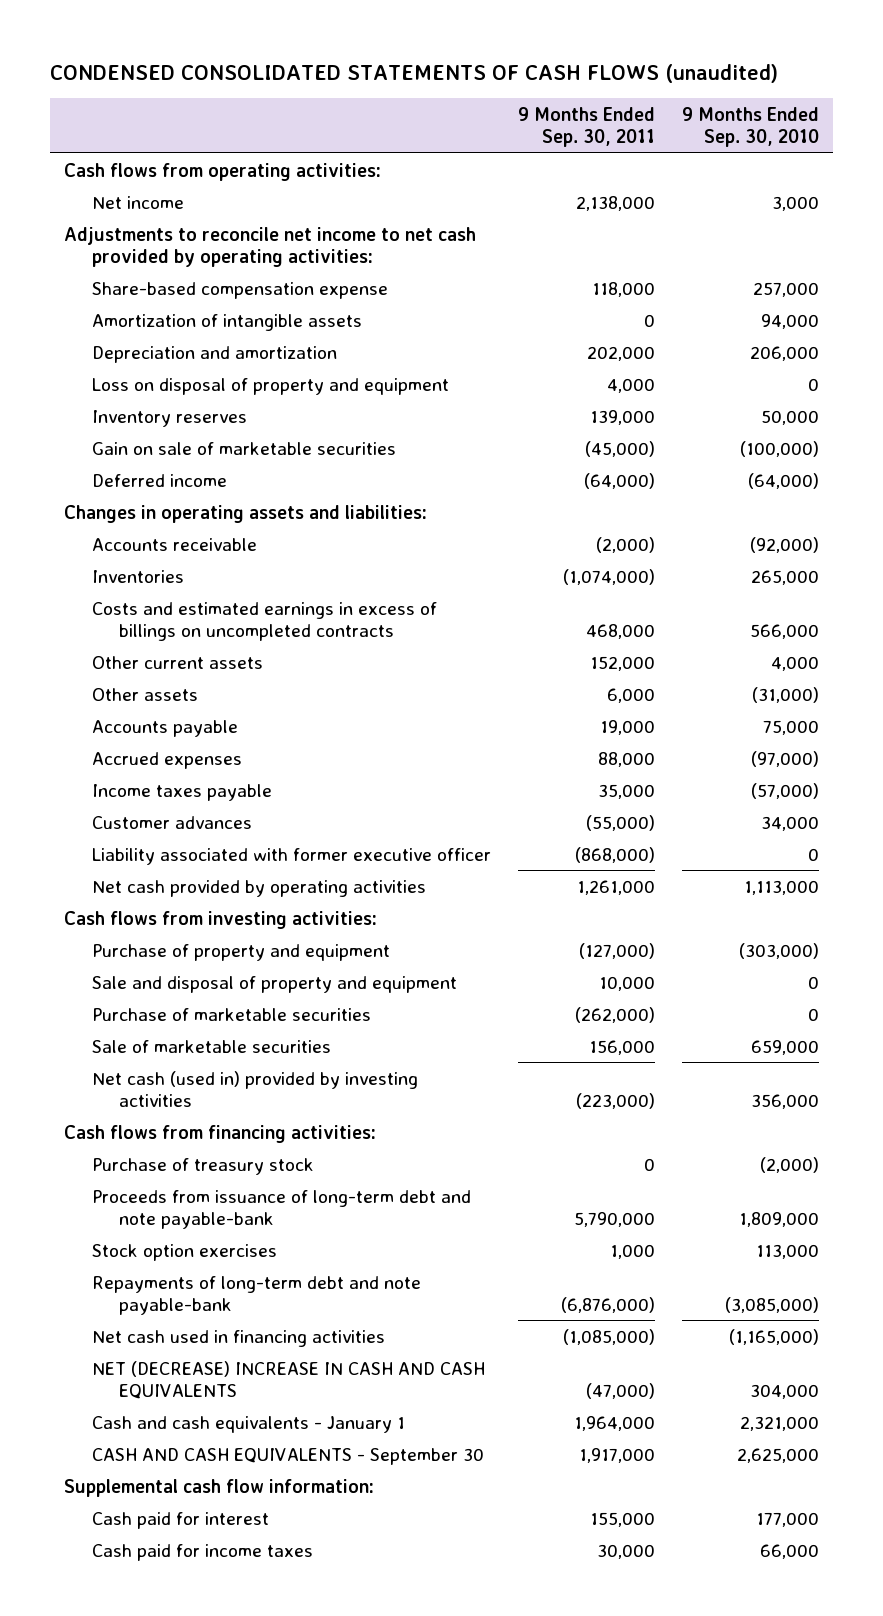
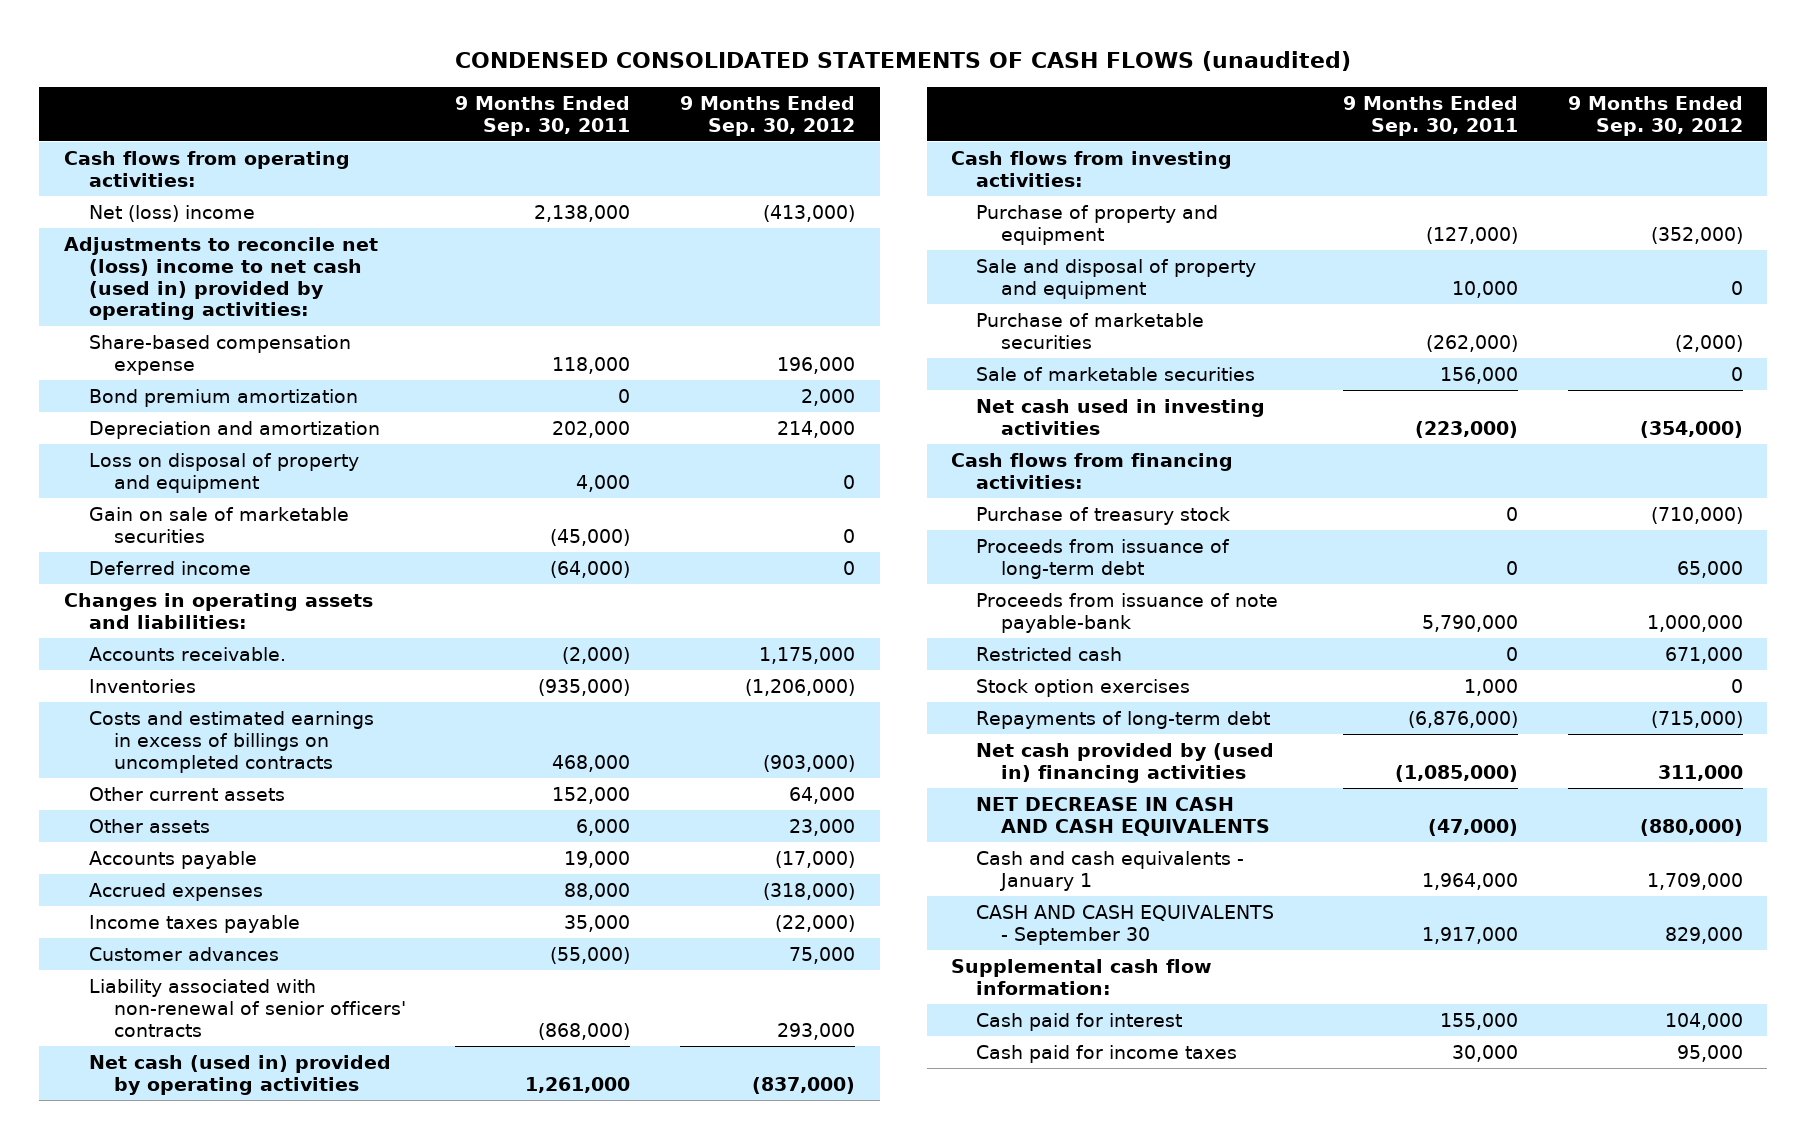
[682,106,820,147] 9 Months Ended Sep. 30, 2010 -> none
none -> [679,95,855,136] 9 Months Ended Sep. 30, 2012
[91,195,184,209] Net income -> [88,204,255,222] Net (loss) income
[64,226,477,267] Adjustments to reconcile net income to net cash provided by operating activities: -> [63,236,378,321] Adjustments to reconcile net (loss) income to net cash (used in) provided by operating activities:
[91,313,362,331] Amortization of intangible assets -> none
none -> [88,388,358,407] Bond premium amortization
[91,409,247,427] Inventory reserves -> none
[91,537,257,551] Accounts receivable -> [88,646,286,661] Accounts receivable.
[562,568,655,585] (1,074,000) -> [538,678,631,696] (935,000)
[91,847,491,865] Liability associated with former executive officer -> [88,978,406,1037] Liability associated with non-renewal of senior officers' contracts
[91,879,426,897] Net cash provided by operating activities -> [88,1054,391,1095] Net cash (used in) provided by operating activities
[91,1070,418,1107] Net cash (used in) provided by investing activities -> [976,398,1266,435] Net cash used in investing activities
[91,1189,471,1229] Proceeds from issuance of long-term debt and note payable-bank -> [976,538,1231,579] Proceeds from issuance of long-term debt
[573,1211,655,1227] 5,790,000 -> [1505,560,1518,575] 0
none -> [976,592,1279,633] Proceeds from issuance of note payable-bank
none -> [976,646,1123,661] Restricted cash
[91,1275,421,1315] Repayments of long-term debt and note payable-bank -> [976,710,1271,729] Repayments of long-term debt
[91,1329,385,1347] Net cash used in financing activities -> [976,742,1275,783] Net cash provided by (used in) financing activities
[91,1360,485,1399] NET (DECREASE) INCREASE IN CASH AND CASH EQUIVALENTS -> [976,796,1271,836] NET DECREASE IN CASH AND CASH EQUIVALENTS

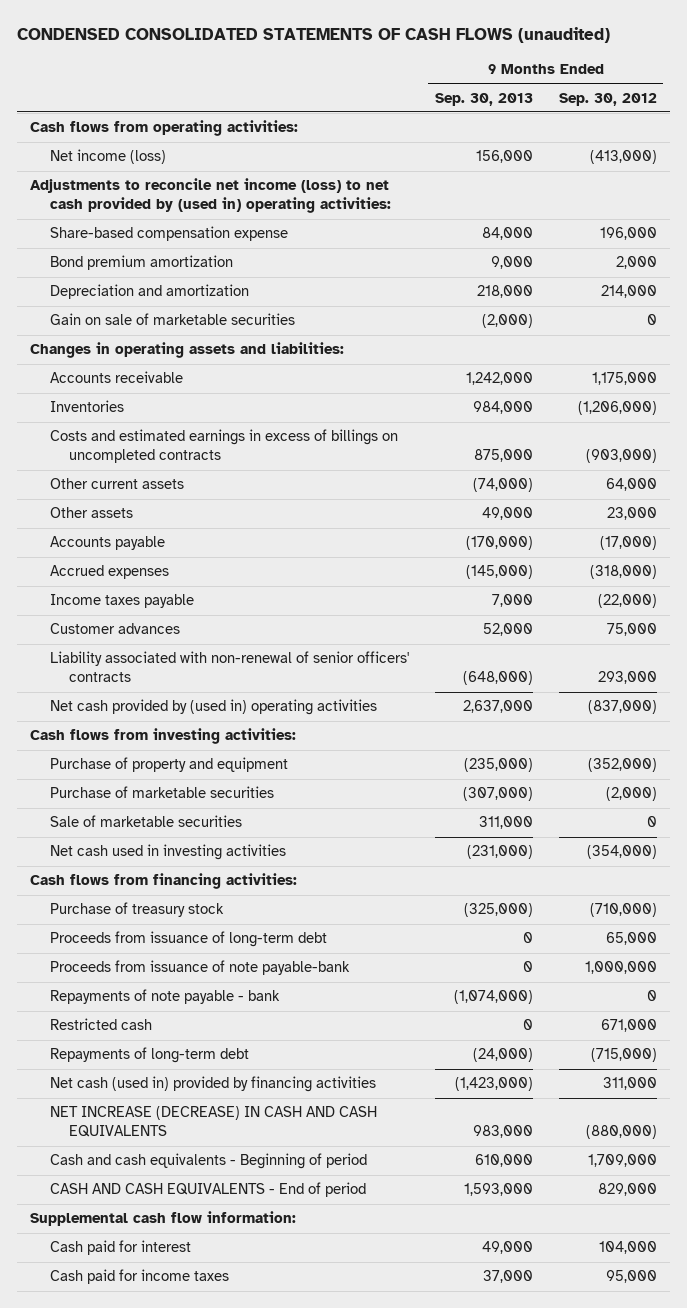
[455,95,631,136] 9 Months Ended Sep. 30, 2011 -> none
none -> [434,92,533,106] Sep. 30, 2013
[88,204,255,222] Net (loss) income -> [49,149,166,165] Net income (loss)
[63,236,378,321] Adjustments to reconcile net (loss) income to net cash (used in) provided by operating activities: -> [30,178,391,214] Adjustments to reconcile net income (loss) to net cash provided by (used in) operating activities:
[88,452,359,493] Loss on disposal of property and equipment -> none
[88,560,251,575] Deferred income -> none
[88,646,286,661] Accounts receivable. -> [49,371,183,384] Accounts receivable
[88,1054,391,1095] Net cash (used in) provided by operating activities -> [49,699,377,716] Net cash provided by (used in) operating activities
[976,258,1257,299] Sale and disposal of property and equipment -> none
none -> [49,989,280,1005] Repayments of note payable - bank
[976,678,1191,697] Stock option exercises -> none
[976,742,1275,783] Net cash provided by (used in) financing activities -> [49,1076,376,1093] Net cash (used in) provided by financing activities
[976,796,1271,836] NET DECREASE IN CASH AND CASH EQUIVALENTS -> [49,1106,377,1138] NET INCREASE (DECREASE) IN CASH AND CASH EQUIVALENTS
[976,850,1245,891] Cash and cash equivalents - January 1 -> [49,1153,367,1170] Cash and cash equivalents - Beginning of period
[976,904,1275,945] CASH AND CASH EQUIVALENTS - September 30 -> [49,1182,366,1198] CASH AND CASH EQUIVALENTS - End of period

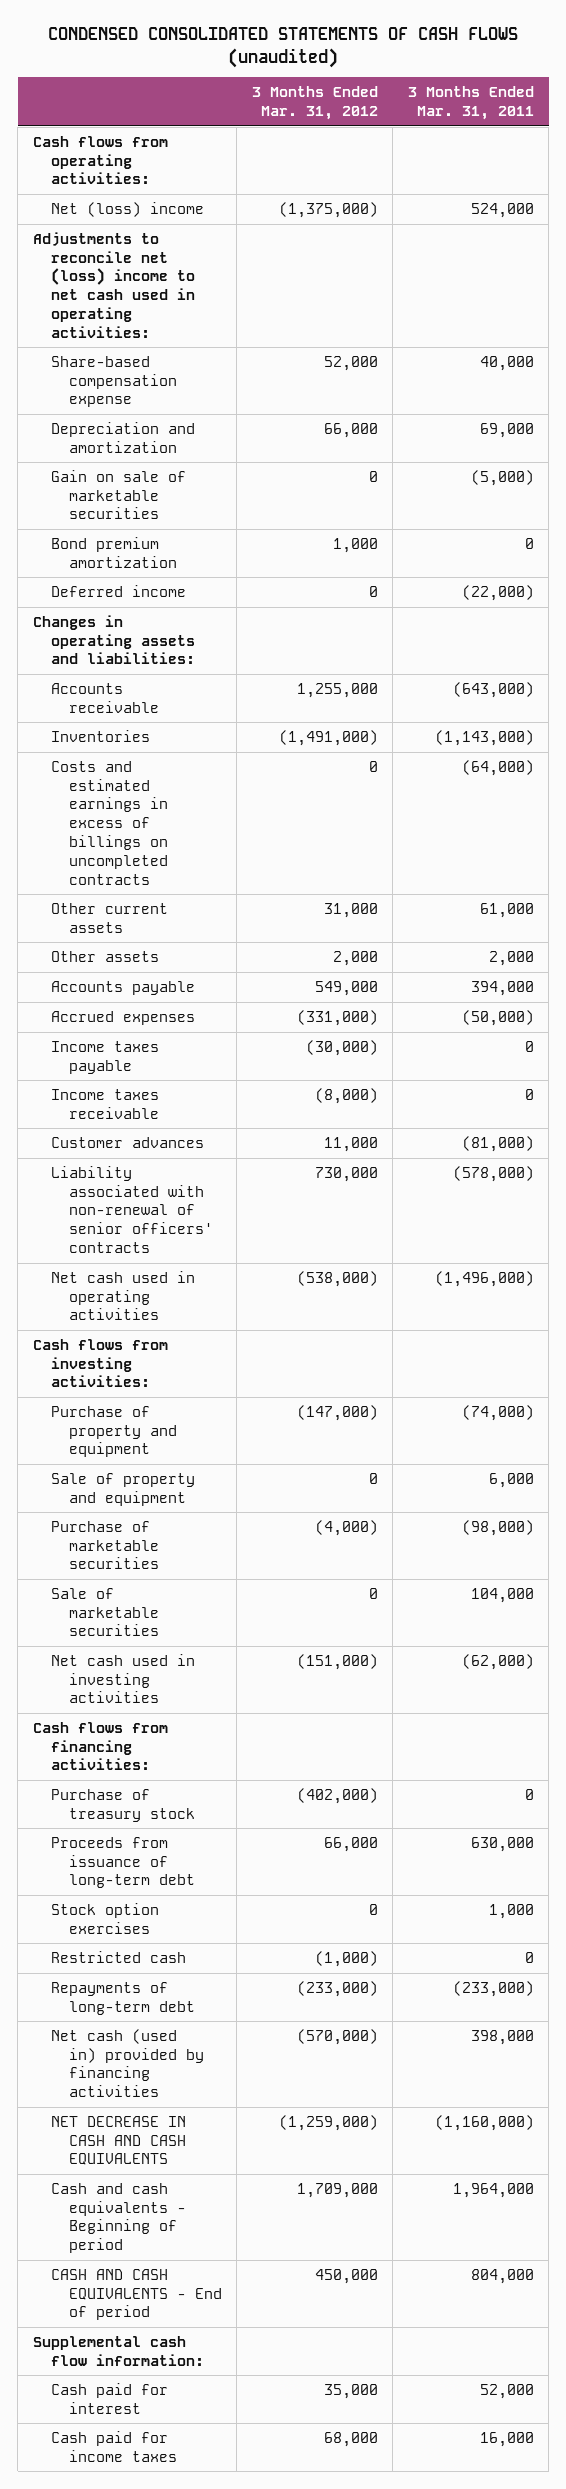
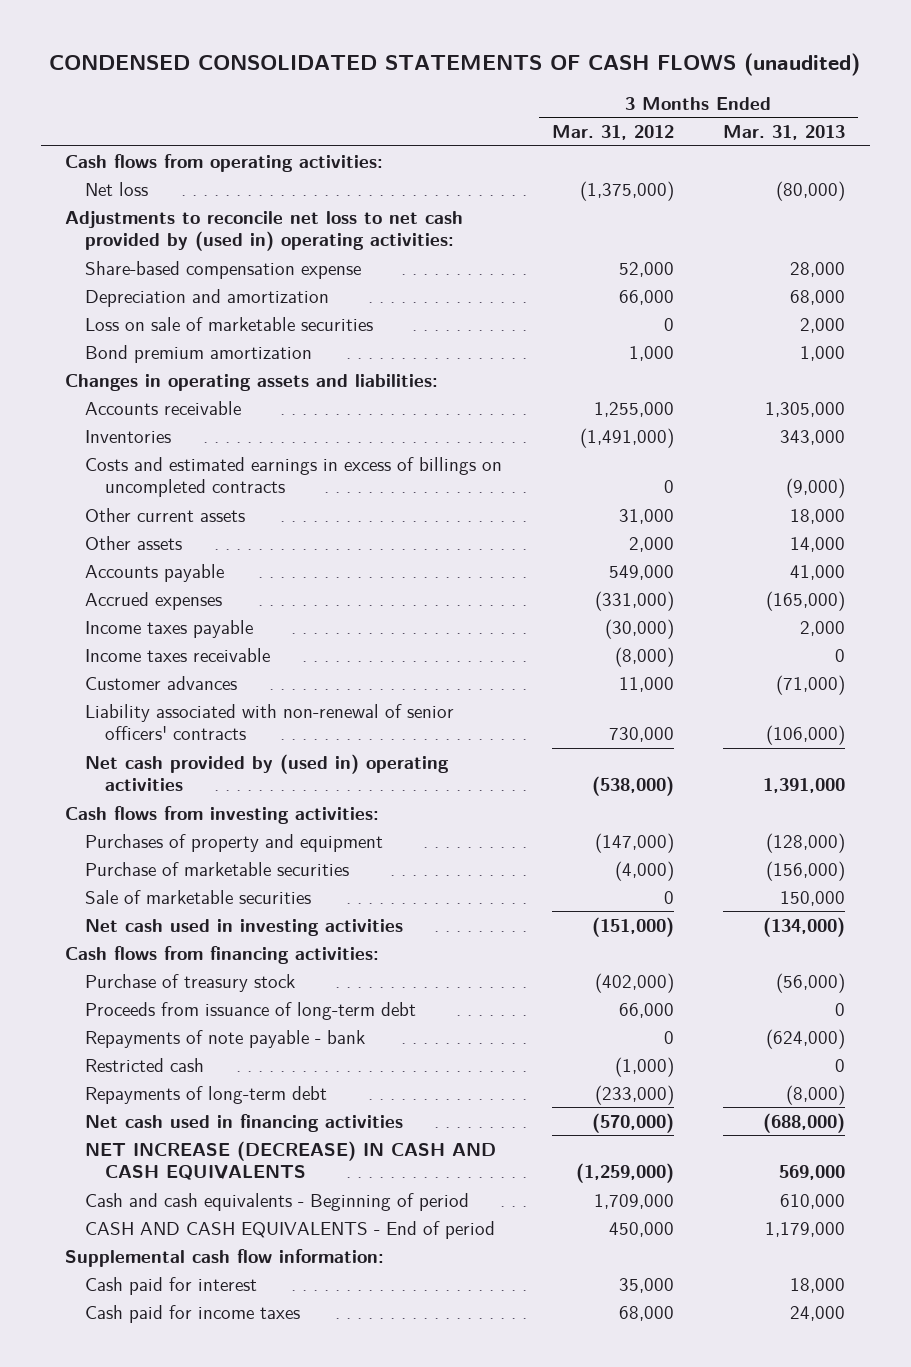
[407,86,534,121] 3 Months Ended Mar. 31, 2011 -> none
none -> [723,125,846,141] Mar. 31, 2013
[50,201,204,217] Net (loss) income -> [85,181,149,196] Net loss
[32,231,195,338] Adjustments to reconcile net (loss) income to net cash used in operating activities: -> [65,210,464,252] Adjustments to reconcile net loss to net cash provided by (used in) operating activities:
[50,469,186,520] Gain on sale of marketable securities -> [85,316,374,331] Loss on sale of marketable securities
[50,584,186,597] Deferred income -> none
[50,1270,195,1321] Net cash used in operating activities -> [85,753,450,792] Net cash provided by (used in) operating activities
[50,1472,195,1506] Sale of property and equipment -> none
[50,1405,177,1458] Purchase of property and equipment -> [85,833,384,852] Purchases of property and equipment
[50,1902,159,1934] Stock option exercises -> none
none -> [85,1029,366,1048] Repayments of note payable - bank
[50,2028,204,2098] Net cash (used in) provided by financing activities -> [85,1113,404,1132] Net cash used in financing activities
[50,2115,186,2166] NET DECREASE IN CASH AND CASH EQUIVALENTS -> [85,1140,497,1181] NET INCREASE (DECREASE) IN CASH AND CASH EQUIVALENTS

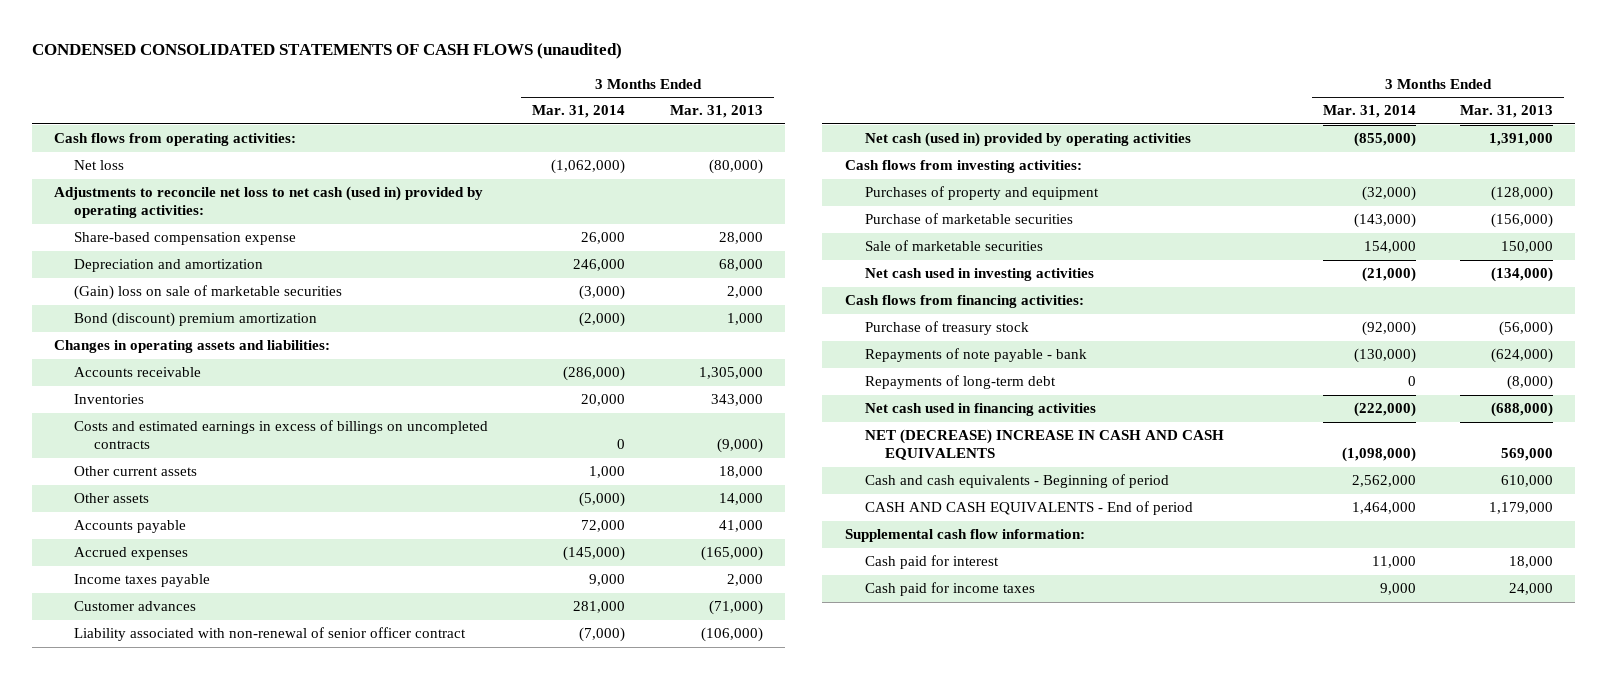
[551,125,674,141] Mar. 31, 2012 -> none
none -> [532,105,626,119] Mar. 31, 2014
[65,210,464,252] Adjustments to reconcile net loss to net cash provided by (used in) operating activities: -> [54,186,484,219] Adjustments to reconcile net loss to net cash (used in) provided by operating activities:
[85,316,374,331] Loss on sale of marketable securities -> [74,285,343,301] (Gain) loss on sale of marketable securities
[85,344,313,363] Bond premium amortization -> [74,312,318,328] Bond (discount) premium amortization
[85,647,271,662] Income taxes receivable -> none
[85,703,455,741] Liability associated with non-renewal of senior officers' contracts -> [74,627,467,642] Liability associated with non-renewal of senior officer contract
[85,753,450,792] Net cash provided by (used in) operating activities -> [864,132,1191,148] Net cash (used in) provided by operating activities
[85,1001,417,1020] Proceeds from issuance of long-term debt -> none
[85,1057,205,1072] Restricted cash -> none
[85,1140,497,1181] NET INCREASE (DECREASE) IN CASH AND CASH EQUIVALENTS -> [864,429,1224,461] NET (DECREASE) INCREASE IN CASH AND CASH EQUIVALENTS

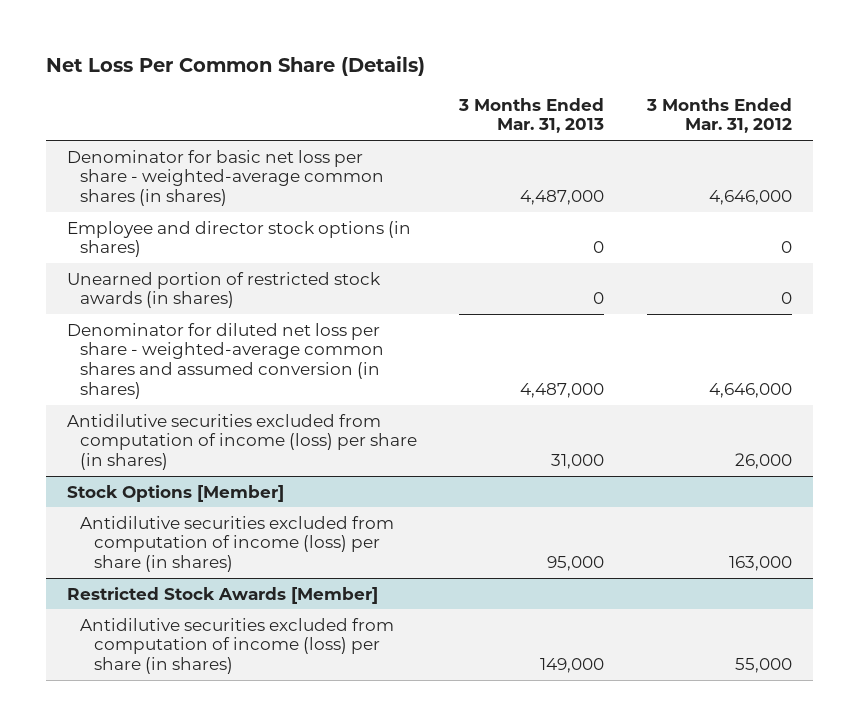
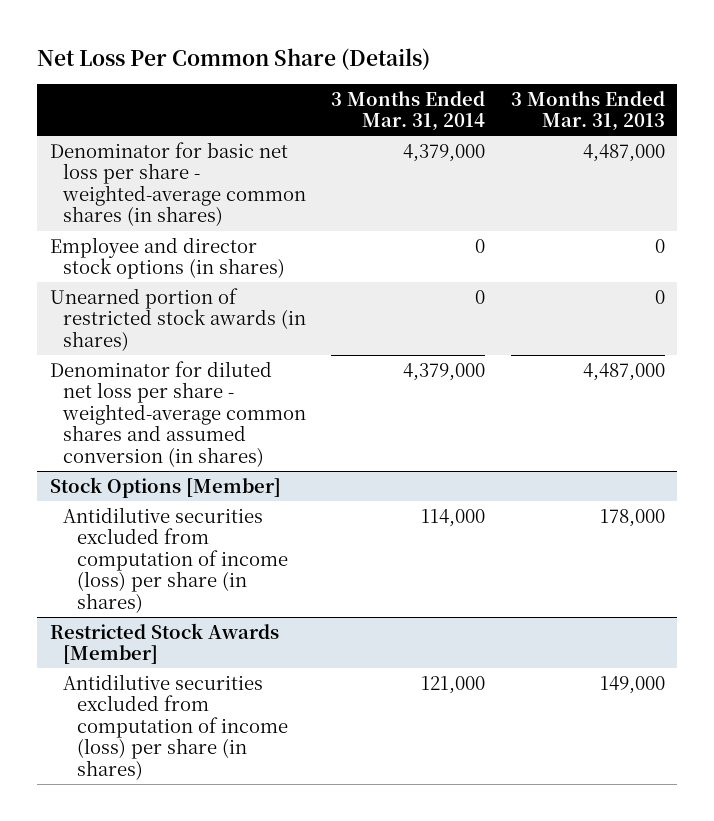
[645,97,792,134] 3 Months Ended Mar. 31, 2012 -> none
none -> [331,90,486,132] 3 Months Ended Mar. 31, 2014
[66,413,418,471] Antidilutive securities excluded from computation of income (loss) per share (in shares) -> none
[547,556,605,572] 95,000 -> [599,508,665,527] 178,000

